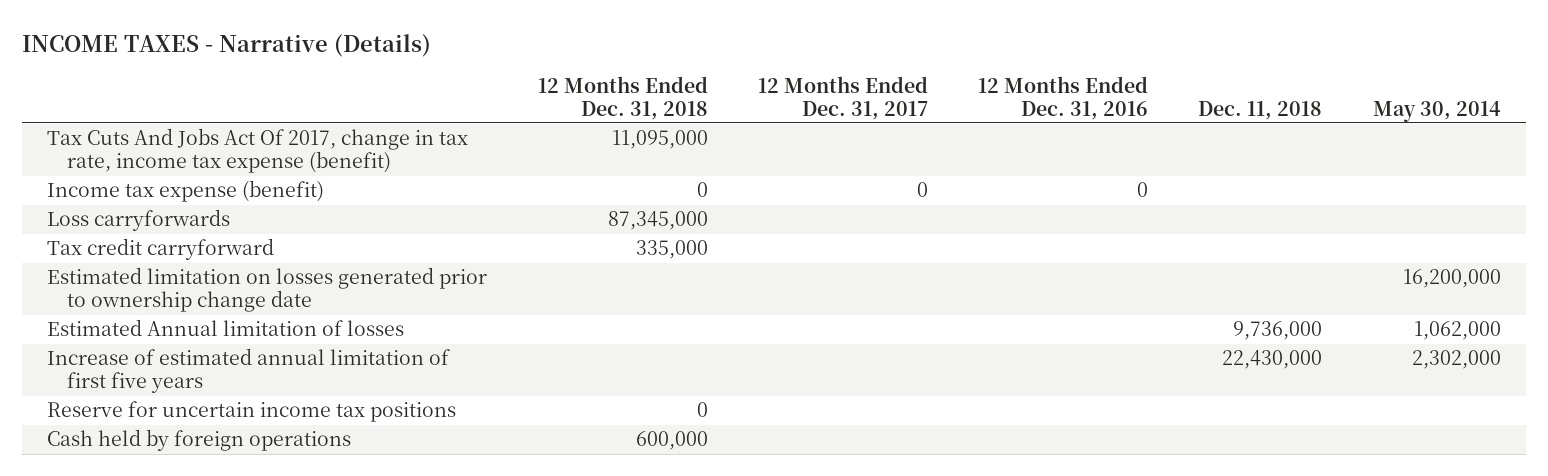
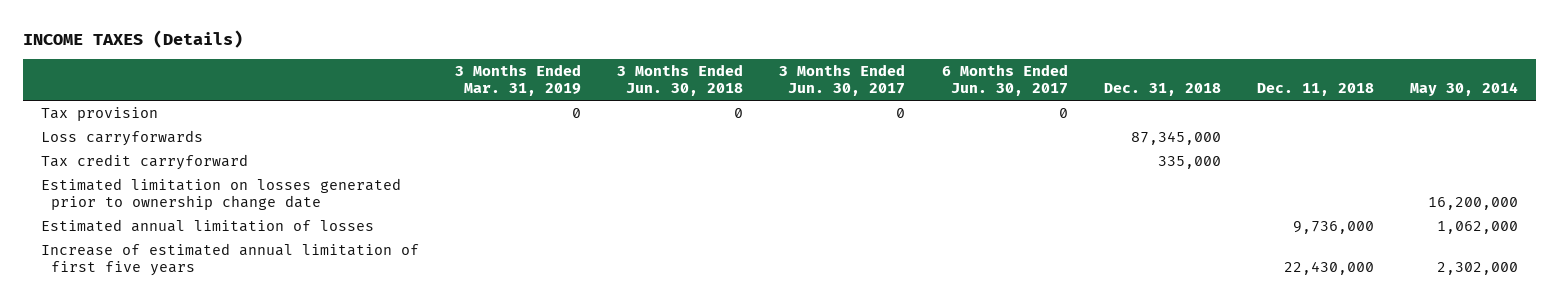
[22,34,432,58] INCOME TAXES - Narrative (Details) -> [22,29,243,48] INCOME TAXES (Details)
[537,75,708,120] 12 Months Ended Dec. 31, 2018 -> none
[757,75,928,120] 12 Months Ended Dec. 31, 2017 -> none
[978,75,1149,120] 12 Months Ended Dec. 31, 2016 -> none
none -> [454,63,581,97] 3 Months Ended Mar. 31, 2019
none -> [617,63,744,97] 3 Months Ended Jun. 30, 2018
none -> [779,63,906,97] 3 Months Ended Jun. 30, 2017
none -> [941,63,1068,97] 6 Months Ended Jun. 30, 2017
none -> [1103,83,1221,97] Dec. 31, 2018
[47,128,469,174] Tax Cuts And Jobs Act Of 2017, change in tax rate, income tax expense (benefit) -> none
[47,180,325,203] Income tax expense (benefit) -> [40,106,158,121] Tax provision
[47,319,405,337] Estimated Annual limitation of losses -> [40,218,374,232] Estimated annual limitation of losses
[47,401,457,423] Reserve for uncertain income tax positions -> none
[47,429,352,452] Cash held by foreign operations -> none

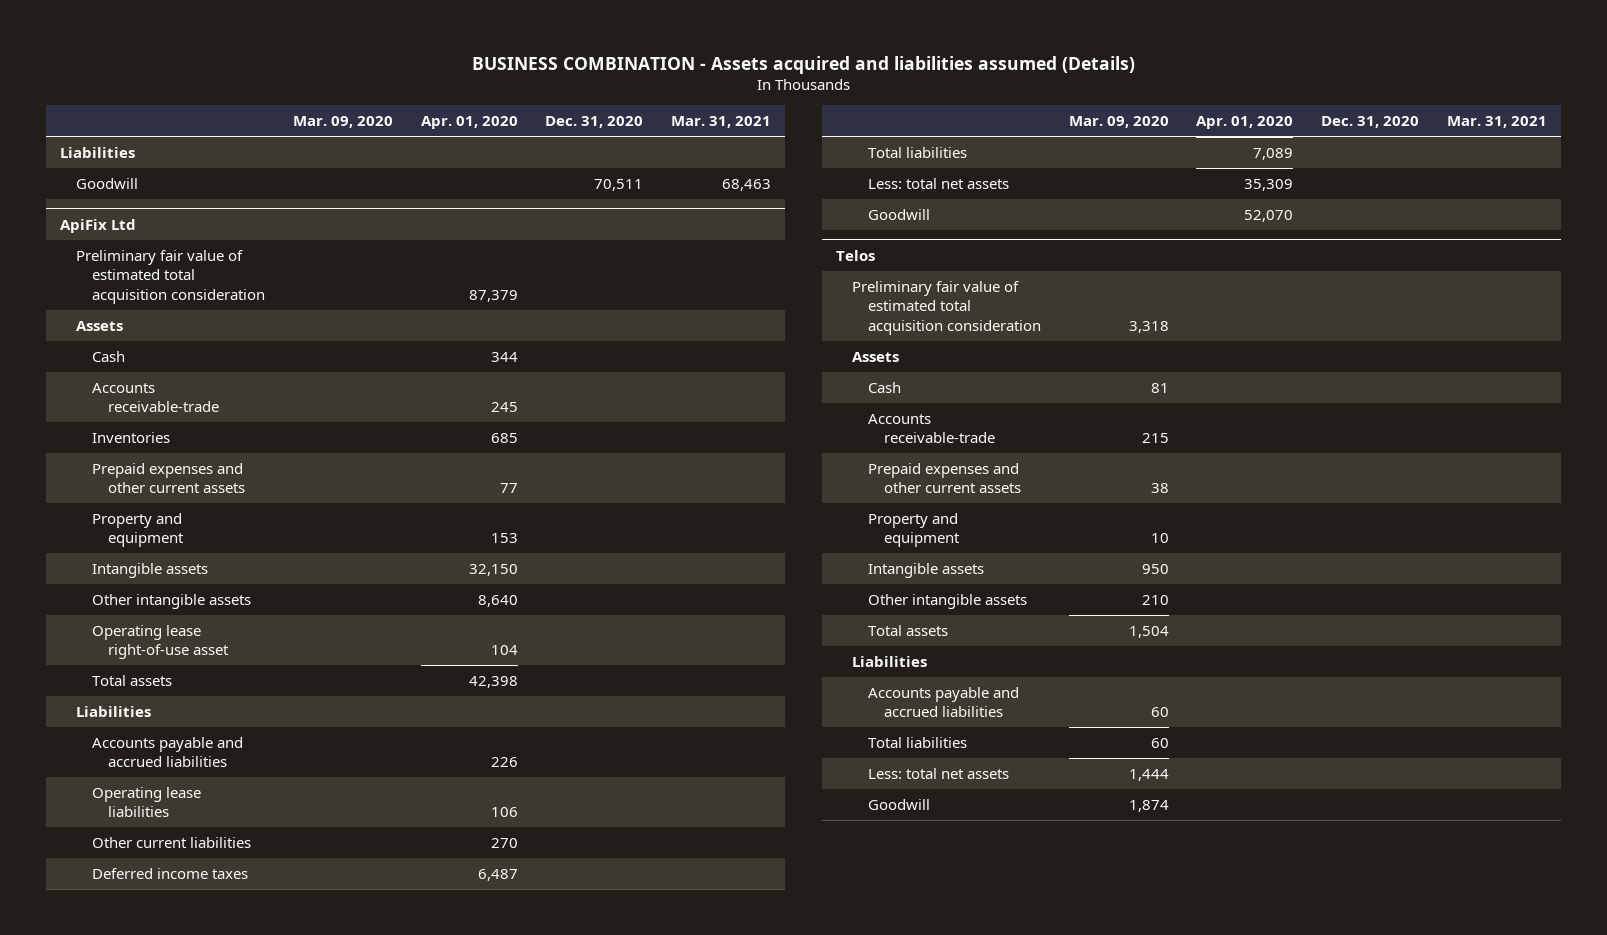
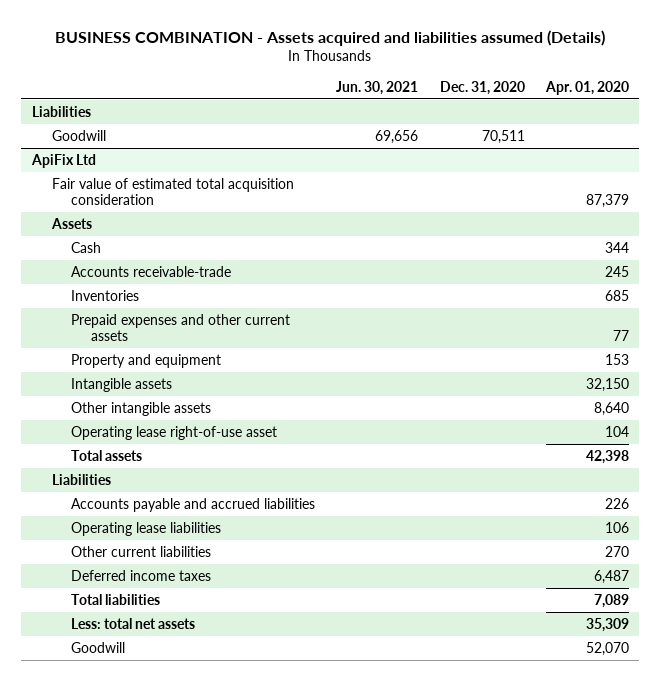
[292,116,393,129] Mar. 09, 2020 -> none
[670,116,771,129] Mar. 31, 2021 -> none
none -> [336,80,419,95] Jun. 30, 2021
[76,249,266,304] Preliminary fair value of estimated total acquisition consideration -> [51,178,294,206] Fair value of estimated total acquisition consideration
[836,249,876,261] Telos -> none
[852,280,1041,335] Preliminary fair value of estimated total acquisition consideration -> none
[852,351,900,362] Assets -> none
[867,381,901,393] Cash -> none
[867,413,995,444] Accounts receivable-trade -> none
[867,462,1021,494] Prepaid expenses and other current assets -> none
[867,512,960,548] Property and equipment -> none
[867,562,984,578] Intangible assets -> none
[867,593,1027,609] Other intangible assets -> none
[867,624,948,636] Total assets -> none
[852,655,928,667] Liabilities -> none
[867,686,1019,718] Accounts payable and accrued liabilities -> none
[867,736,967,748] Total liabilities -> none
[867,767,1009,779] Less: total net assets -> none
[867,798,930,810] Goodwill -> none

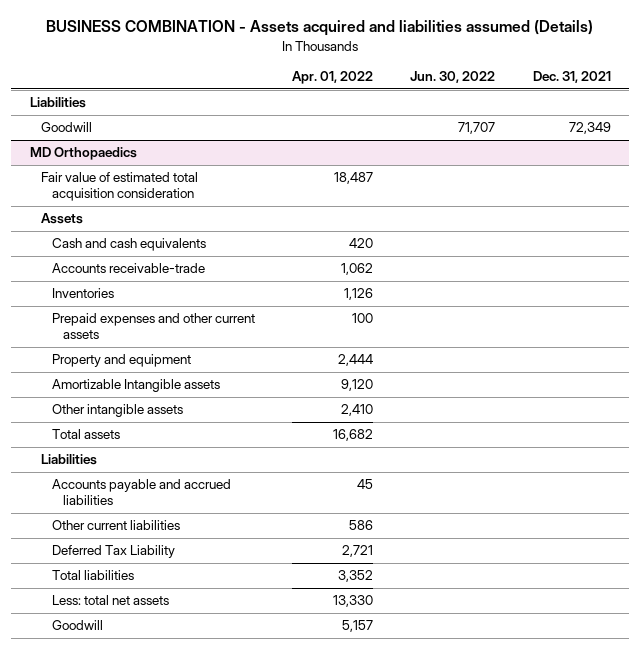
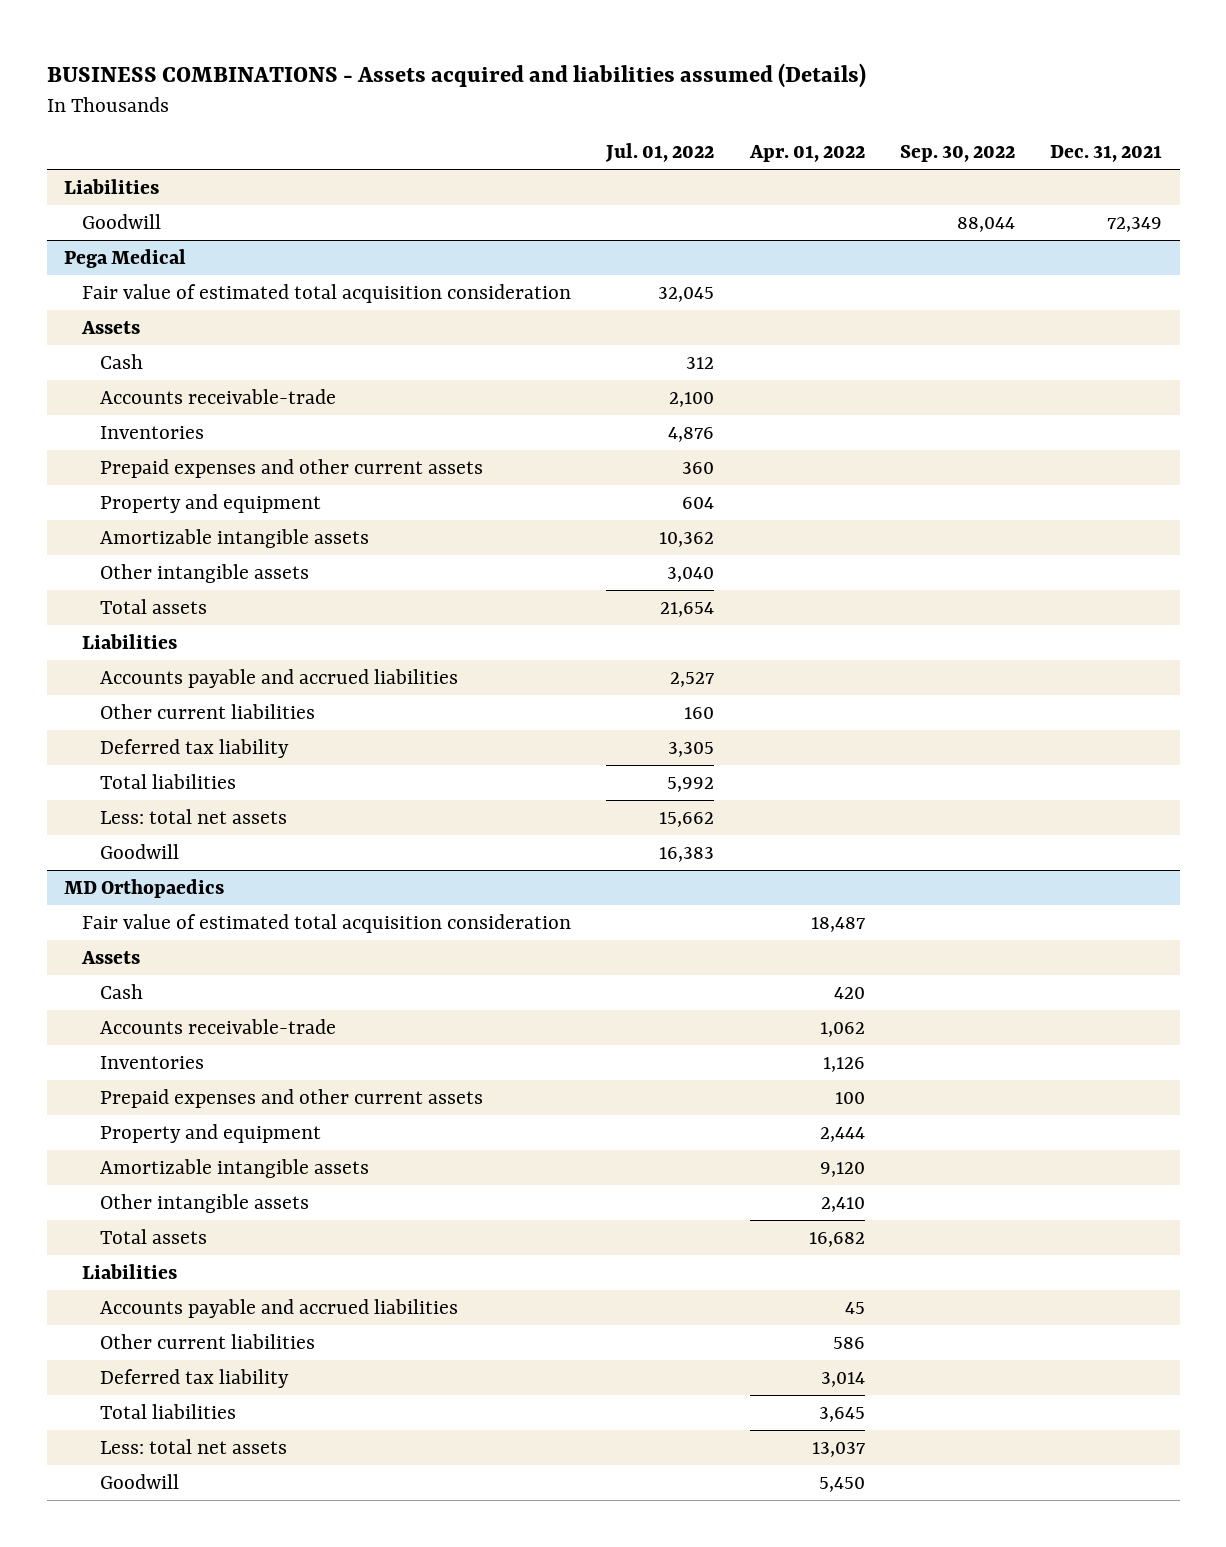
[46,20,594,37] BUSINESS COMBINATION - Assets acquired and liabilities assumed (Details) -> [46,62,866,88] BUSINESS COMBINATIONS - Assets acquired and liabilities assumed (Details)
[410,71,496,84] Jun. 30, 2022 -> none
none -> [605,143,715,163] Jul. 01, 2022
none -> [899,145,1015,163] Sep. 30, 2022
none -> [64,248,187,268] Pega Medical
none -> [82,283,572,303] Fair value of estimated total acquisition consideration
none -> [81,320,141,334] Assets
none -> [99,353,143,369] Cash
none -> [99,388,336,404] Accounts receivable-trade
none -> [99,425,204,439] Inventories
none -> [99,458,483,478] Prepaid expenses and other current assets
none -> [99,493,321,513] Property and equipment
none -> [99,528,369,548] Amortizable intangible assets
none -> [99,563,309,583] Other intangible assets
none -> [99,598,207,614] Total assets
none -> [82,633,178,649] Liabilities
none -> [99,668,458,688] Accounts payable and accrued liabilities
none -> [99,703,315,719] Other current liabilities
none -> [99,738,289,758] Deferred tax liability
none -> [99,773,236,789] Total liabilities
none -> [99,808,287,824] Less: total net assets
none -> [99,843,179,859] Goodwill
[52,238,207,252] Cash and cash equivalents -> [99,983,143,999] Cash
[52,379,221,393] Amortizable Intangible assets -> [99,1158,369,1178] Amortizable intangible assets
[52,545,176,559] Deferred Tax Liability -> [99,1368,289,1388] Deferred tax liability
[342,545,374,558] 2,721 -> [820,1371,865,1387] 3,014
[338,570,374,583] 3,352 -> [818,1406,865,1422] 3,645
[333,595,374,608] 13,330 -> [811,1441,865,1457] 13,037
[342,620,374,633] 5,157 -> [818,1476,865,1492] 5,450

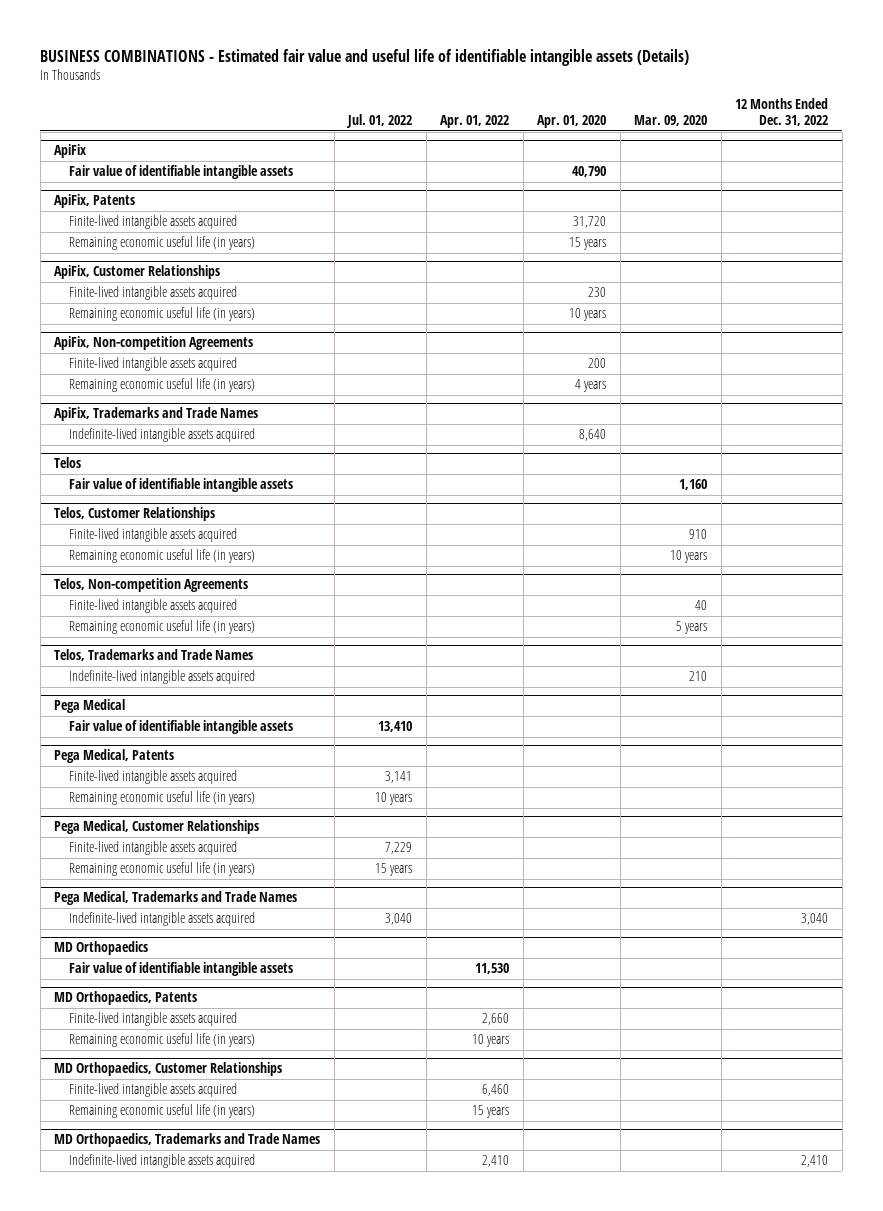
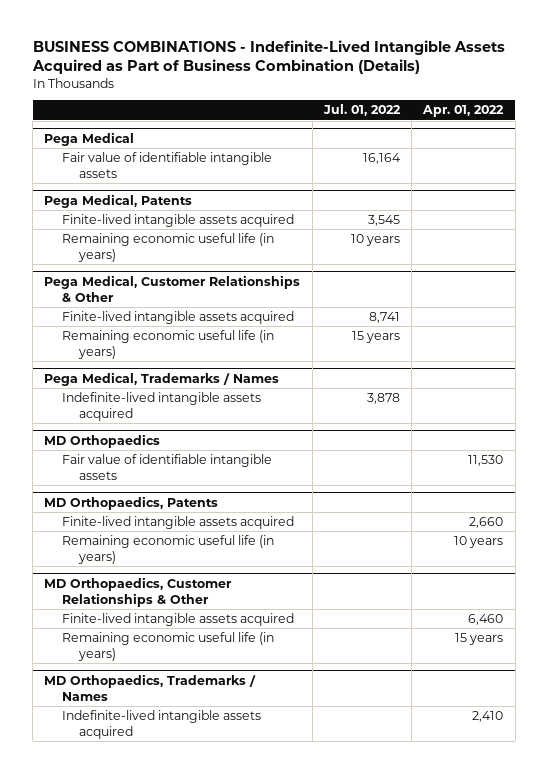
[40,48,690,66] BUSINESS COMBINATIONS - Estimated fair value and useful life of identifiable intangible assets (Details) -> [31,39,505,75] BUSINESS COMBINATIONS - Indefinite-Lived Intangible Assets Acquired as Part of Business Combination (Details)
[537,115,607,129] Apr. 01, 2020 -> none
[634,115,708,127] Mar. 09, 2020 -> none
[735,97,829,127] 12 Months Ended Dec. 31, 2022 -> none
[54,144,87,159] ApiFix -> none
[69,165,294,180] Fair value of identifiable intangible assets -> none
[54,194,136,209] ApiFix, Patents -> none
[69,215,238,230] Finite-lived intangible assets acquired -> none
[69,236,256,251] Remaining economic useful life (in years) -> none
[54,265,221,280] ApiFix, Customer Relationships -> none
[69,286,238,301] Finite-lived intangible assets acquired -> none
[69,307,256,322] Remaining economic useful life (in years) -> none
[54,336,254,351] ApiFix, Non-competition Agreements -> none
[69,357,238,372] Finite-lived intangible assets acquired -> none
[69,378,256,393] Remaining economic useful life (in years) -> none
[54,407,259,422] ApiFix, Trademarks and Trade Names -> none
[69,428,256,443] Indefinite-lived intangible assets acquired -> none
[54,457,82,469] Telos -> none
[69,478,294,493] Fair value of identifiable intangible assets -> none
[54,507,216,522] Telos, Customer Relationships -> none
[69,528,238,543] Finite-lived intangible assets acquired -> none
[69,549,256,564] Remaining economic useful life (in years) -> none
[54,578,249,593] Telos, Non-competition Agreements -> none
[69,599,238,614] Finite-lived intangible assets acquired -> none
[69,620,256,635] Remaining economic useful life (in years) -> none
[54,649,254,662] Telos, Trademarks and Trade Names -> none
[69,670,256,685] Indefinite-lived intangible assets acquired -> none
[378,721,413,733] 13,410 -> [362,153,401,165] 16,164
[385,771,413,784] 3,141 -> [367,215,400,227] 3,545
[54,820,260,835] Pega Medical, Customer Relationships -> [44,274,301,302] Pega Medical, Customer Relationships & Other
[385,842,413,855] 7,229 -> [368,312,400,324] 8,741
[54,891,298,906] Pega Medical, Trademarks and Trade Names -> [44,371,280,386] Pega Medical, Trademarks / Names
[385,913,413,926] 3,040 -> [366,393,400,405] 3,878
[54,1062,283,1077] MD Orthopaedics, Customer Relationships -> [44,576,233,607] MD Orthopaedics, Customer Relationships & Other
[54,1133,321,1148] MD Orthopaedics, Trademarks and Trade Names -> [44,673,257,701] MD Orthopaedics, Trademarks / Names

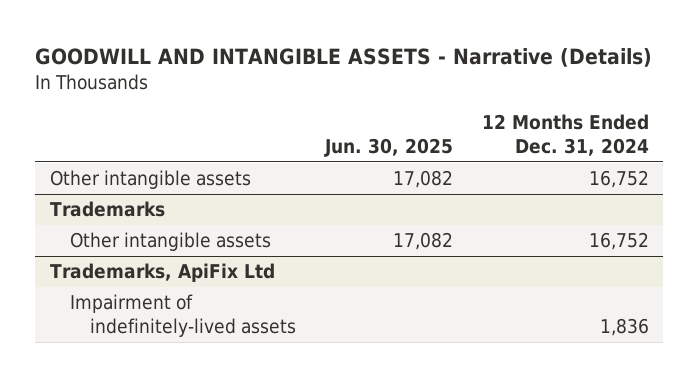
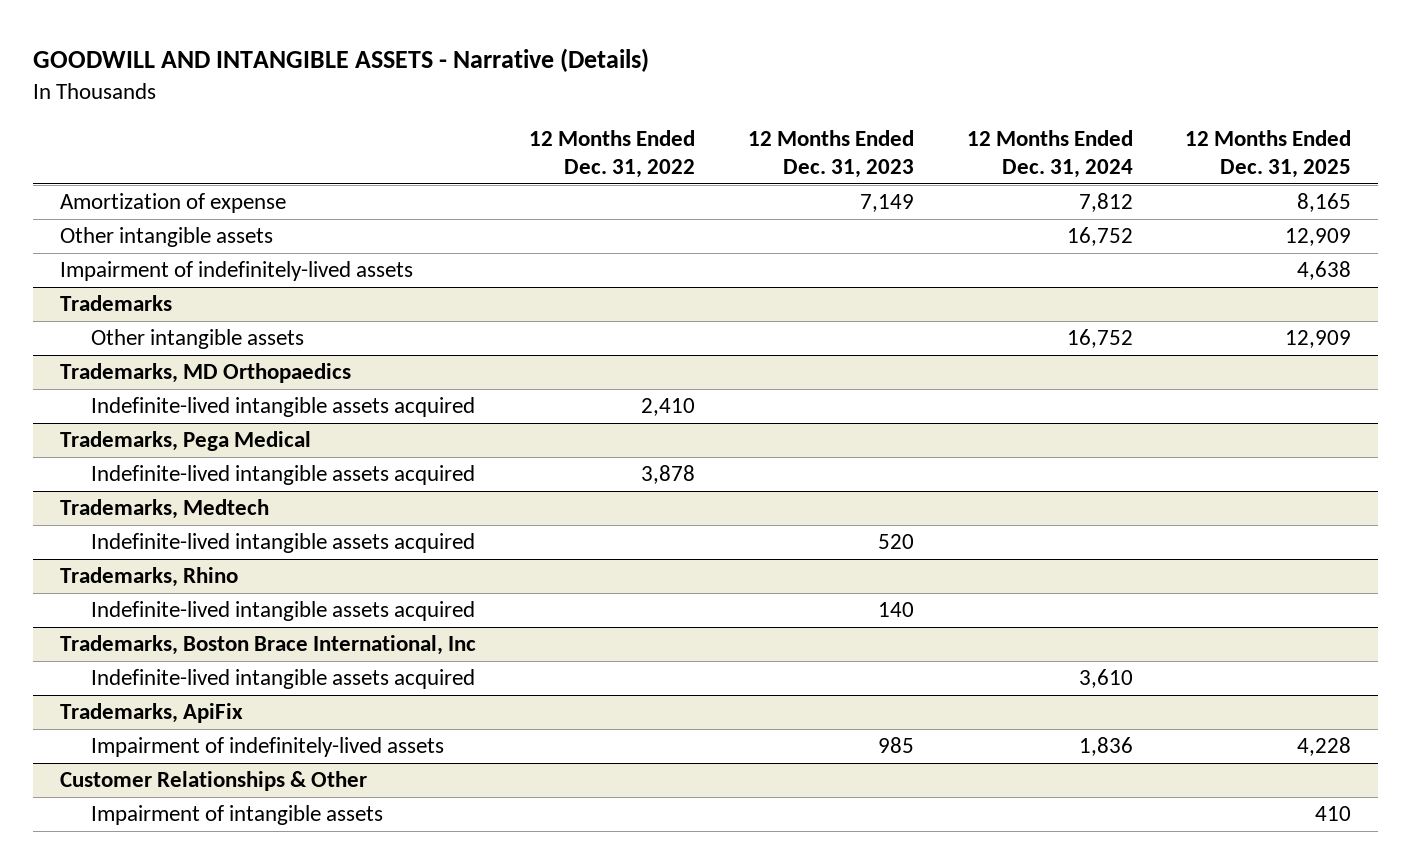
[324,138,454,158] Jun. 30, 2025 -> none
none -> [528,129,695,179] 12 Months Ended Dec. 31, 2022
none -> [747,129,914,179] 12 Months Ended Dec. 31, 2023
none -> [1185,129,1352,179] 12 Months Ended Dec. 31, 2025
none -> [59,193,286,214] Amortization of expense
none -> [59,261,413,282] Impairment of indefinitely-lived assets
none -> [59,363,351,384] Trademarks, MD Orthopaedics
none -> [91,397,476,418] Indefinite-lived intangible assets acquired
none -> [59,431,311,452] Trademarks, Pega Medical
none -> [91,465,476,486] Indefinite-lived intangible assets acquired
none -> [59,499,269,520] Trademarks, Medtech
none -> [91,533,476,554] Indefinite-lived intangible assets acquired
none -> [59,567,238,588] Trademarks, Rhino
none -> [91,601,476,622] Indefinite-lived intangible assets acquired
none -> [59,635,476,656] Trademarks, Boston Brace International, Inc
none -> [91,669,476,690] Indefinite-lived intangible assets acquired
[49,263,275,283] Trademarks, ApiFix Ltd -> [59,703,243,724] Trademarks, ApiFix
none -> [59,771,367,792] Customer Relationships & Other
none -> [91,805,384,826] Impairment of intangible assets

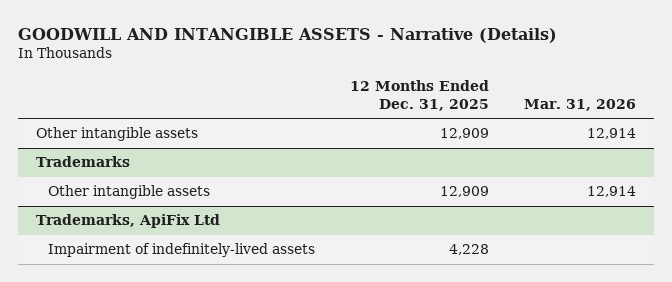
[528,129,695,179] 12 Months Ended Dec. 31, 2022 -> none
[747,129,914,179] 12 Months Ended Dec. 31, 2023 -> none
[966,129,1133,179] 12 Months Ended Dec. 31, 2024 -> none
none -> [524,99,637,112] Mar. 31, 2026
[59,193,286,214] Amortization of expense -> none
[59,261,413,282] Impairment of indefinitely-lived assets -> none
[59,363,351,384] Trademarks, MD Orthopaedics -> none
[91,397,476,418] Indefinite-lived intangible assets acquired -> none
[59,431,311,452] Trademarks, Pega Medical -> none
[91,465,476,486] Indefinite-lived intangible assets acquired -> none
[59,499,269,520] Trademarks, Medtech -> none
[91,533,476,554] Indefinite-lived intangible assets acquired -> none
[59,567,238,588] Trademarks, Rhino -> none
[91,601,476,622] Indefinite-lived intangible assets acquired -> none
[59,635,476,656] Trademarks, Boston Brace International, Inc -> none
[91,669,476,690] Indefinite-lived intangible assets acquired -> none
[59,703,243,724] Trademarks, ApiFix -> [35,214,220,229] Trademarks, ApiFix Ltd
[59,771,367,792] Customer Relationships & Other -> none
[91,805,384,826] Impairment of intangible assets -> none

